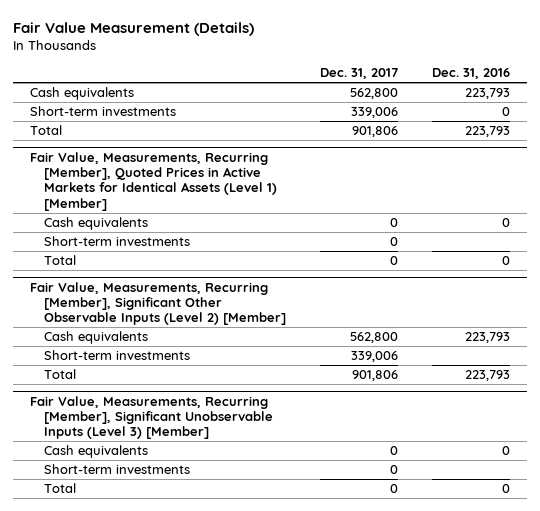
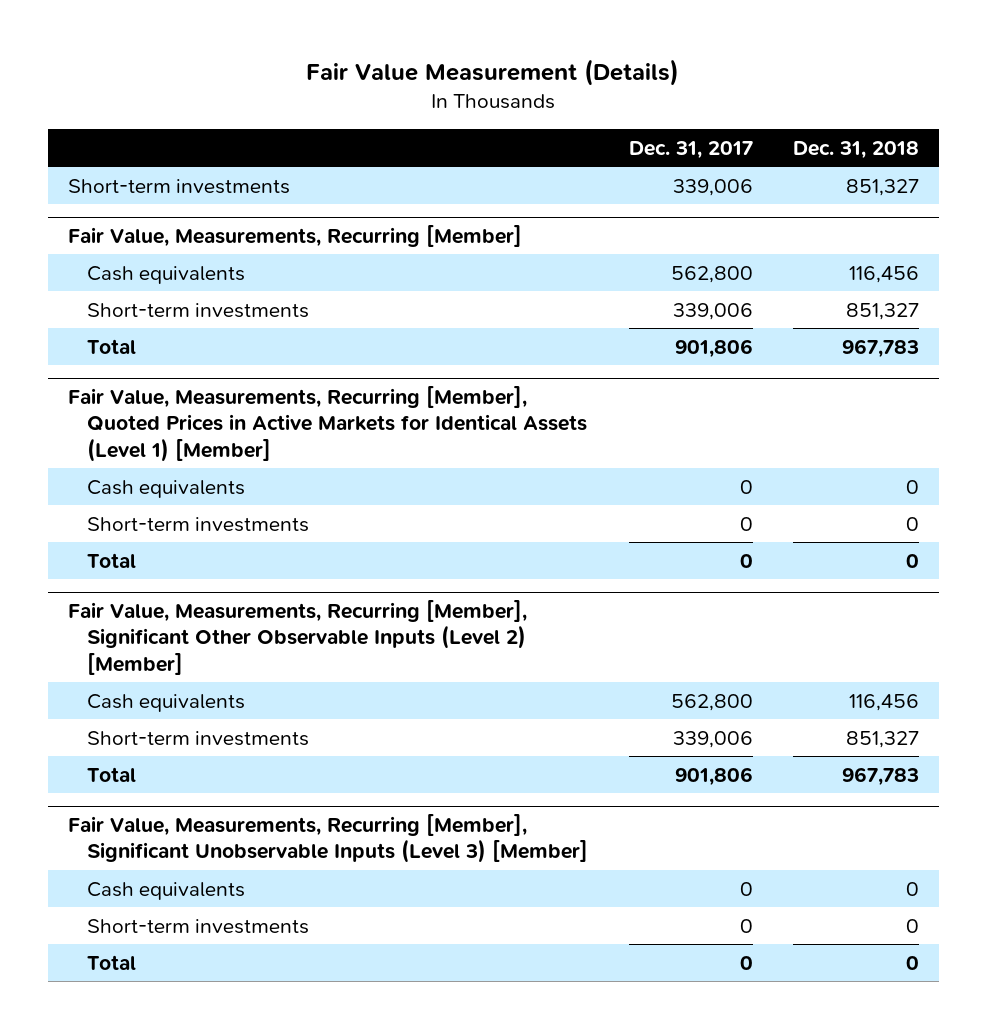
[431,68,510,80] Dec. 31, 2016 -> none
none -> [793,140,920,159] Dec. 31, 2018
none -> [67,178,290,194] Short-term investments
none -> [67,224,522,247] Fair Value, Measurements, Recurring [Member]

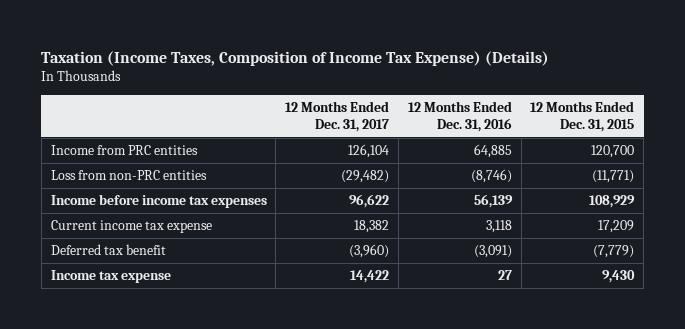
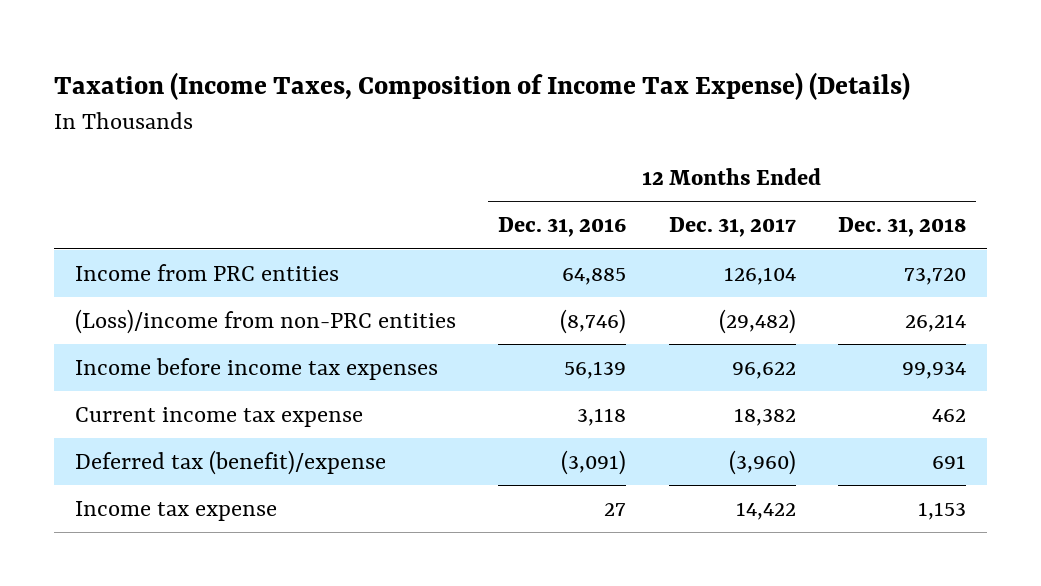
[530,101,635,132] 12 Months Ended Dec. 31, 2015 -> none
none -> [837,217,966,238] Dec. 31, 2018
[50,170,207,181] Loss from non-PRC entities -> [75,308,457,334] (Loss)/income from non-PRC entities
[50,244,166,256] Deferred tax benefit -> [75,449,387,475] Deferred tax (benefit)/expense

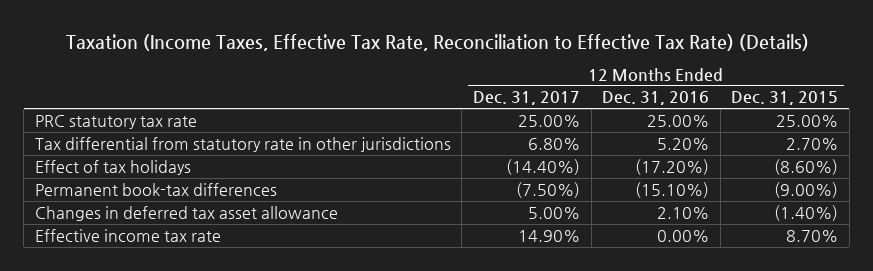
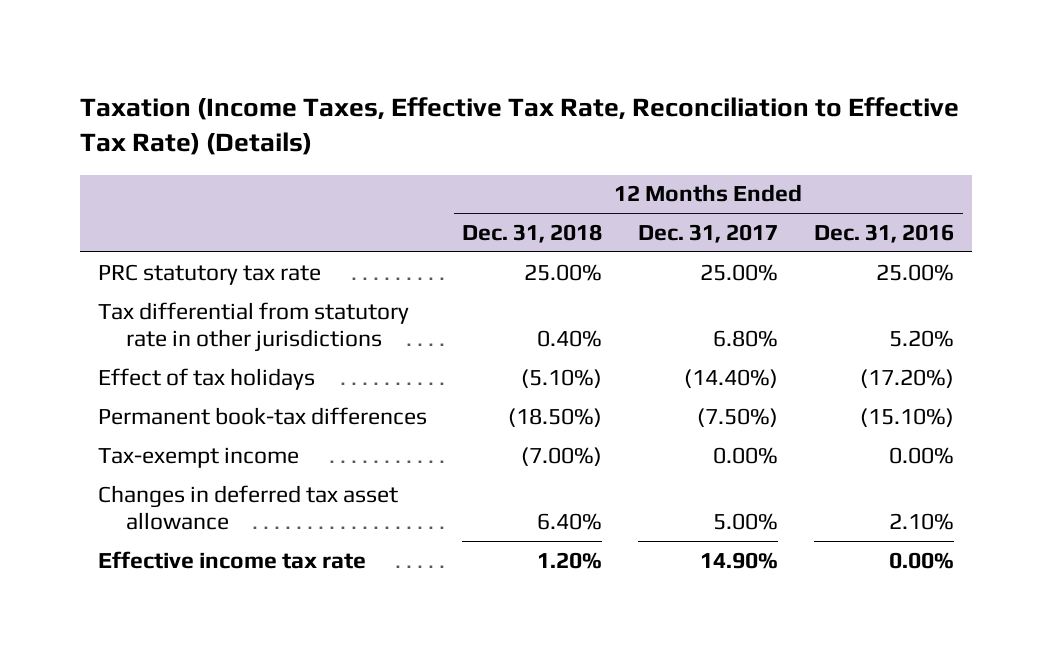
[731,91,839,106] Dec. 31, 2015 -> none
none -> [462,223,603,243] Dec. 31, 2018
none -> [97,446,299,468] Tax-exempt income

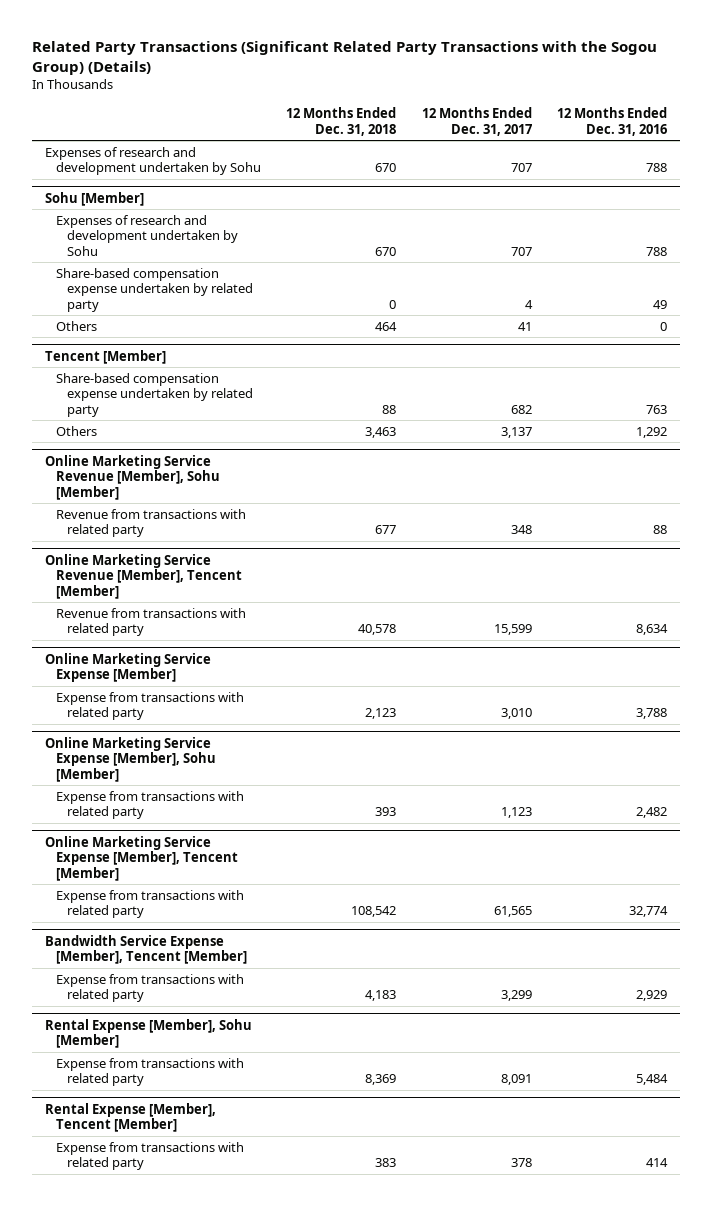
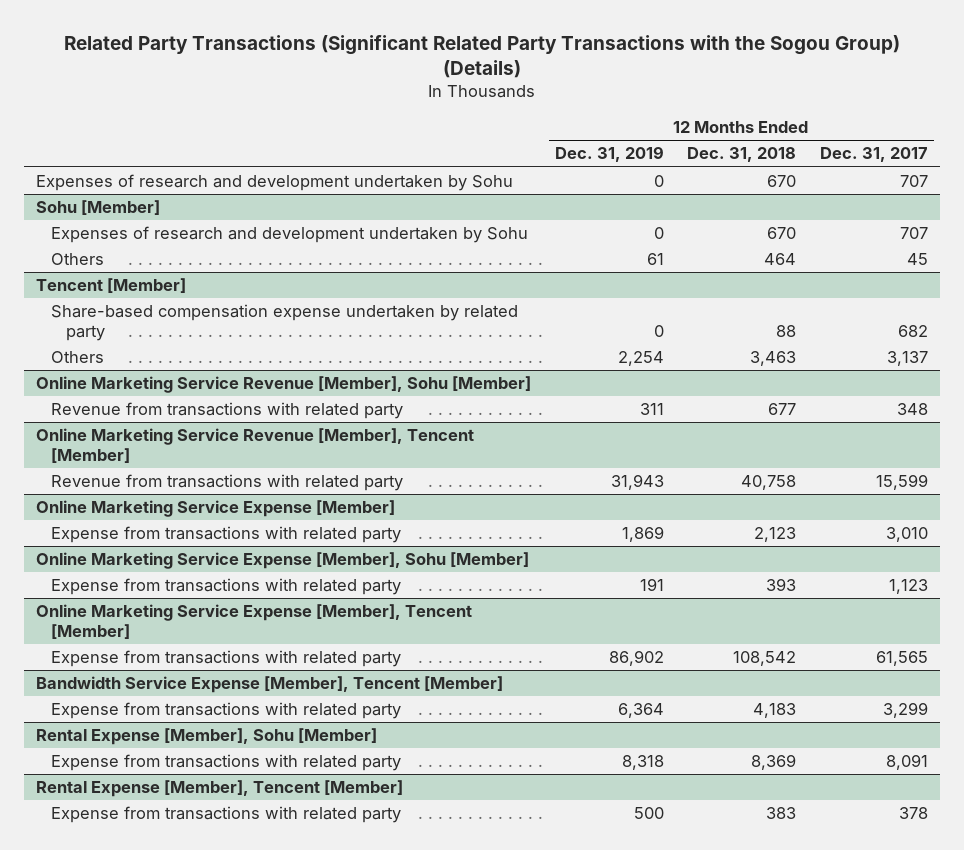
[557,106,668,136] 12 Months Ended Dec. 31, 2016 -> none
none -> [554,146,664,163] Dec. 31, 2019
[55,267,253,313] Share-based compensation expense undertaken by related party -> none
[517,321,532,331] 41 -> [907,253,929,266] 45
[358,624,397,636] 40,578 -> [741,475,797,491] 40,758

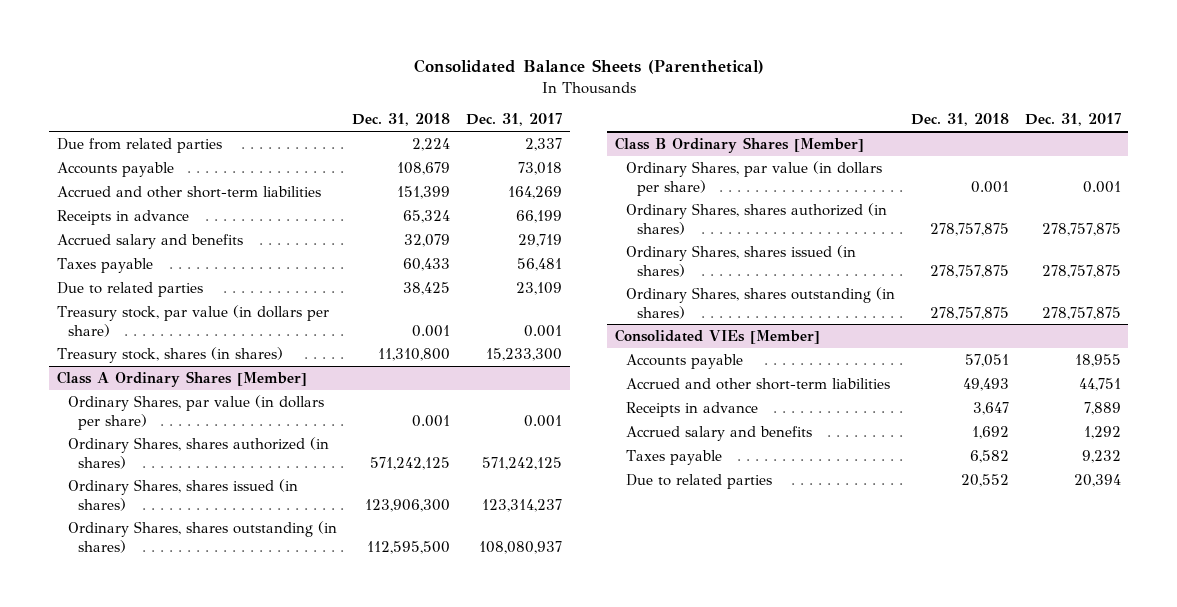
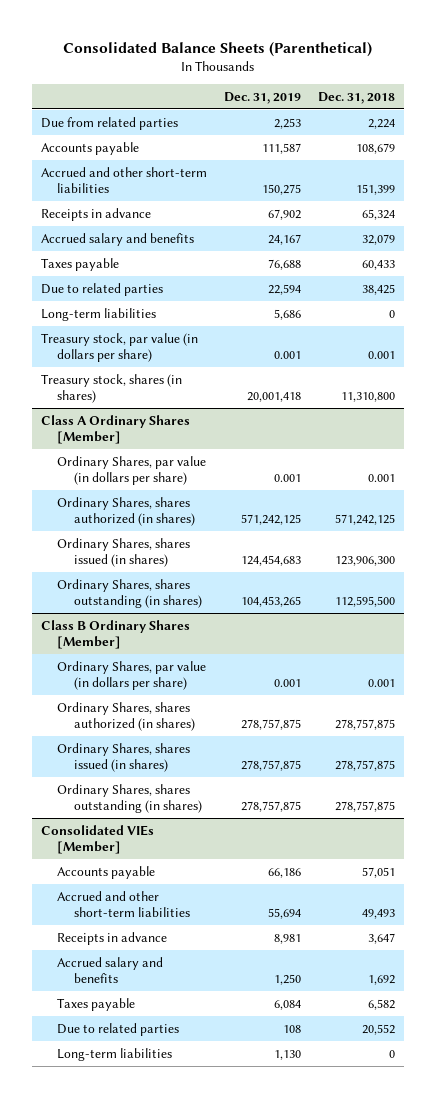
[466,113,563,127] Dec. 31, 2017 -> none
none -> [223,91,301,104] Dec. 31, 2019
none -> [40,307,156,321] Long-term liabilities
none -> [57,1047,173,1061] Long-term liabilities

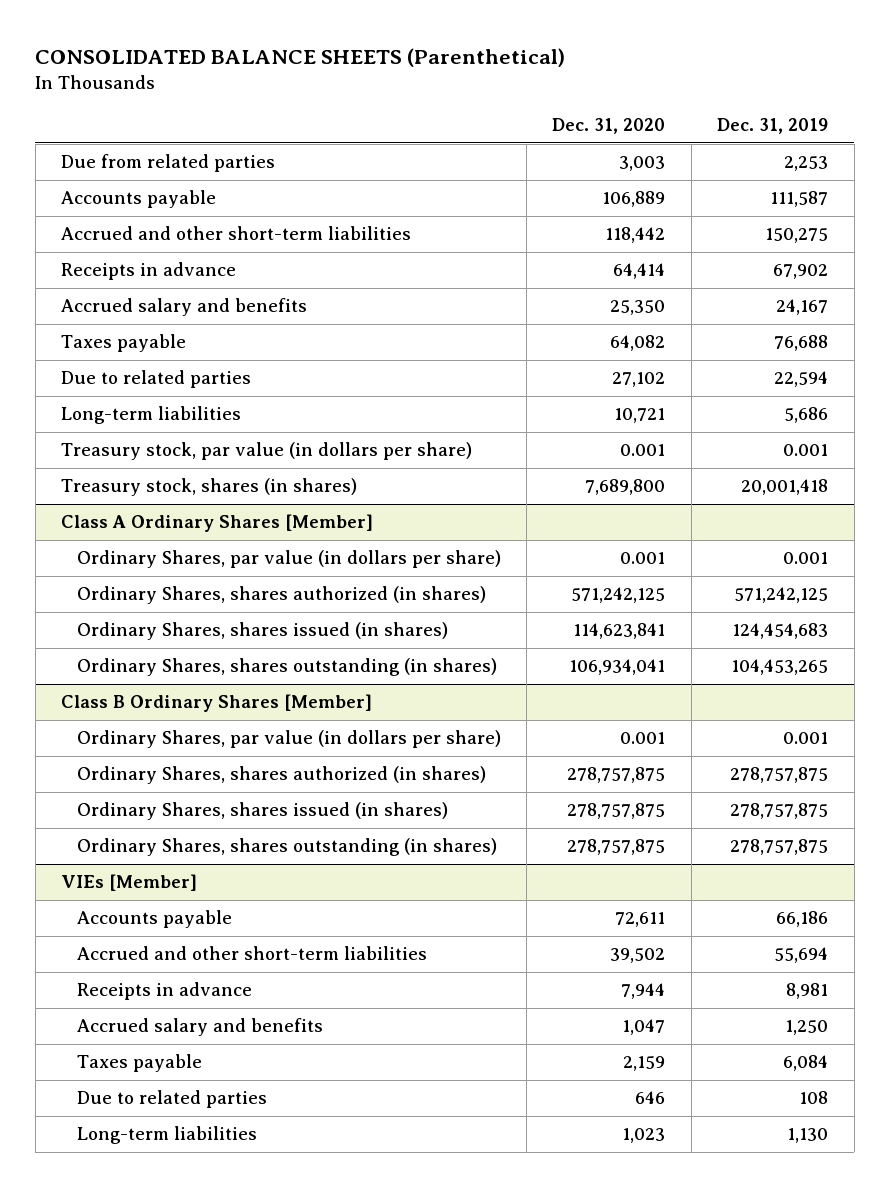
[62,41,372,57] Consolidated Balance Sheets (Parenthetical) -> [35,47,566,67] CONSOLIDATED BALANCE SHEETS (Parenthetical)
[318,91,396,104] Dec. 31, 2018 -> none
none -> [552,118,666,135] Dec. 31, 2020
[40,824,154,854] Consolidated VIEs [Member] -> [60,874,197,892] VIEs [Member]

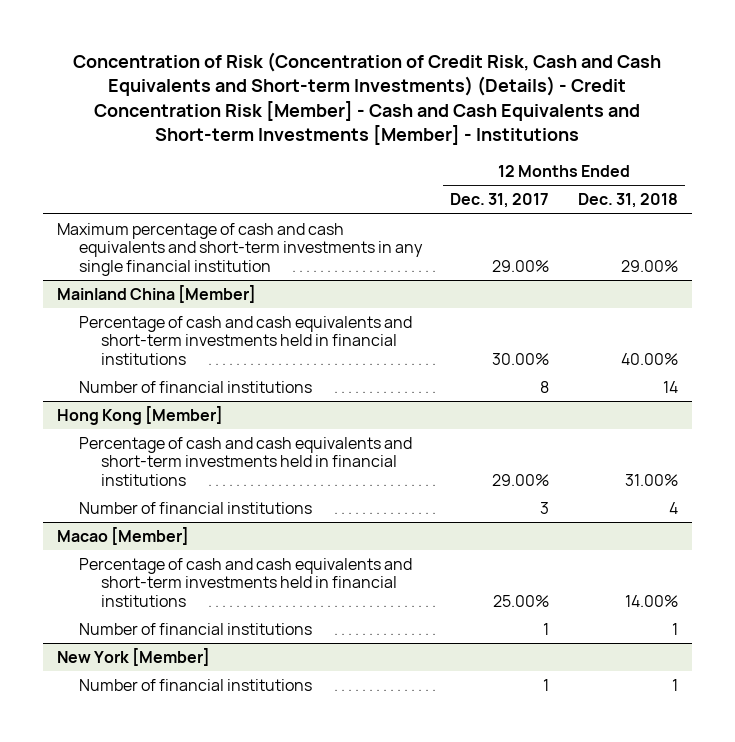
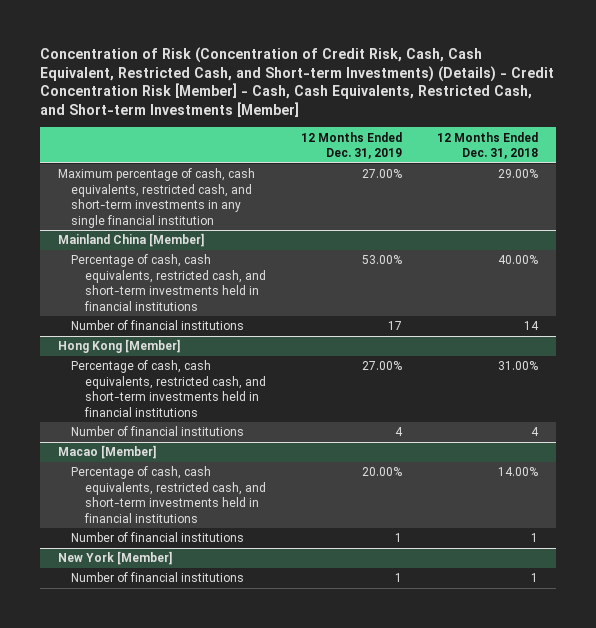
[73,51,662,146] Concentration of Risk (Concentration of Credit Risk, Cash and Cash Equivalents and Short-term Investments) (Details) - Credit Concentration Risk [Member] - Cash and Cash Equivalents and Short-term Investments [Member] - Institutions -> [40,46,555,118] Concentration of Risk (Concentration of Credit Risk, Cash, Cash Equivalent, Restricted Cash, and Short-term Investments) (Details) - Credit Concentration Risk [Member] - Cash, Cash Equivalents, Restricted Cash, and Short-term Investments [Member]
[450,193,550,209] Dec. 31, 2017 -> none
none -> [301,131,403,160] 12 Months Ended Dec. 31, 2019
[57,222,424,276] Maximum percentage of cash and cash equivalents and short-term investments in any single financial institution -> [57,168,255,228] Maximum percentage of cash, cash equivalents, restricted cash, and short-term investments in any single financial institution
[79,315,413,365] Percentage of cash and cash equivalents and short-term investments held in financial institutions -> [71,254,267,311] Percentage of cash, cash equivalents, restricted cash, and short-term investments held in financial institutions
[79,436,413,486] Percentage of cash and cash equivalents and short-term investments held in financial institutions -> [71,360,267,417] Percentage of cash, cash equivalents, restricted cash, and short-term investments held in financial institutions
[79,557,413,607] Percentage of cash and cash equivalents and short-term investments held in financial institutions -> [71,466,267,523] Percentage of cash, cash equivalents, restricted cash, and short-term investments held in financial institutions

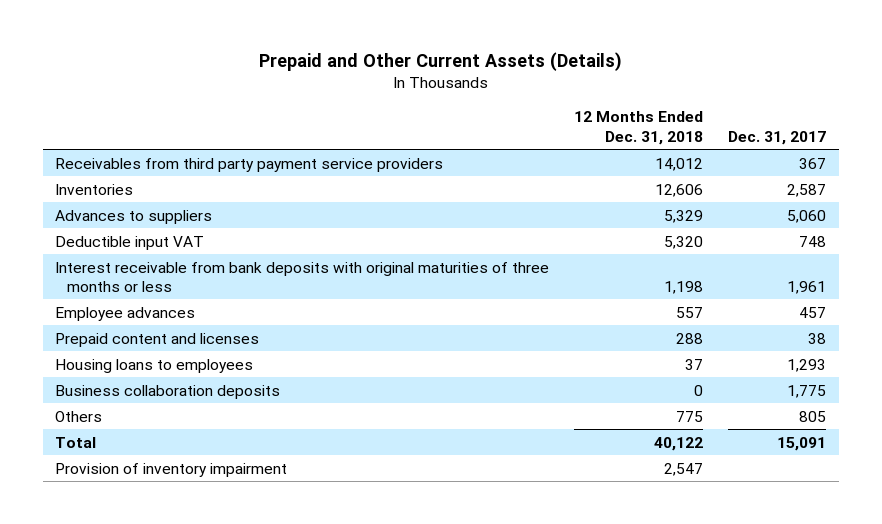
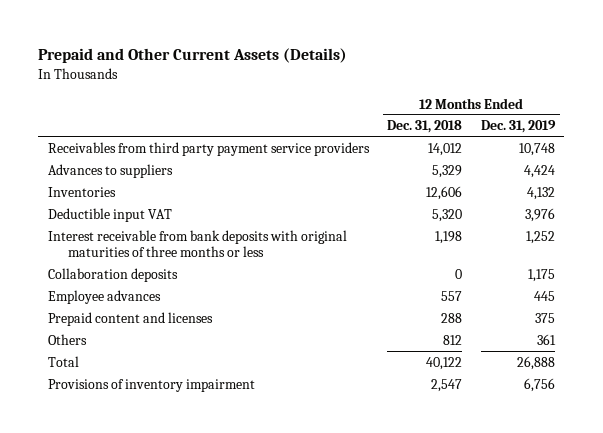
[728,130,827,145] Dec. 31, 2017 -> none
none -> [480,120,556,134] Dec. 31, 2019
[55,183,134,195] Inventories -> [47,186,116,197] Inventories
none -> [47,267,178,282] Collaboration deposits
[55,358,254,373] Housing loans to employees -> none
[55,384,281,399] Business collaboration deposits -> none
[676,410,704,422] 775 -> [443,334,463,345] 812
[55,462,288,477] Provision of inventory impairment -> [47,378,255,392] Provisions of inventory impairment

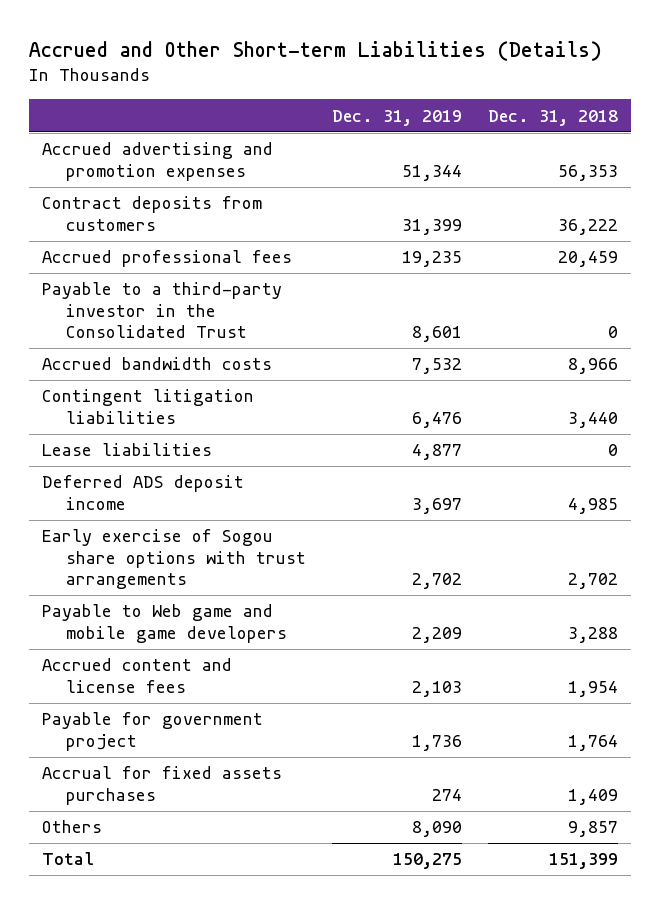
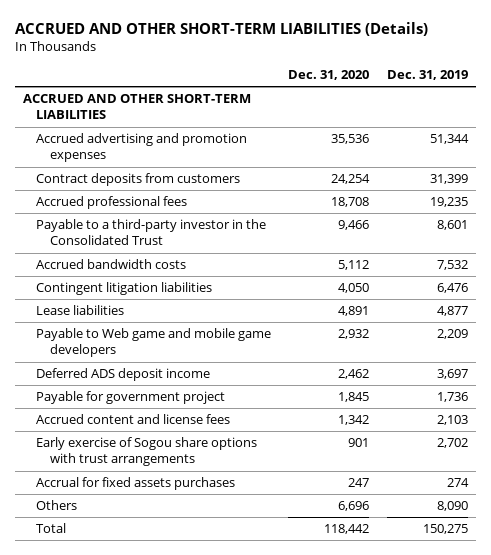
[29,41,603,62] Accrued and Other Short-term Liabilities (Details) -> [14,21,428,36] ACCRUED AND OTHER SHORT-TERM LIABILITIES (Details)
[487,109,618,126] Dec. 31, 2018 -> none
none -> [288,70,370,81] Dec. 31, 2020
none -> [23,94,252,120] ACCRUED AND OTHER SHORT-TERM LIABILITIES
[42,475,245,510] Deferred ADS deposit income -> [36,368,211,382] Deferred ADS deposit income
[42,658,233,693] Accrued content and license fees -> [36,414,231,425] Accrued content and license fees
[42,529,306,590] Early exercise of Sogou share options with trust arrangements -> [36,437,258,467] Early exercise of Sogou share options with trust arrangements

